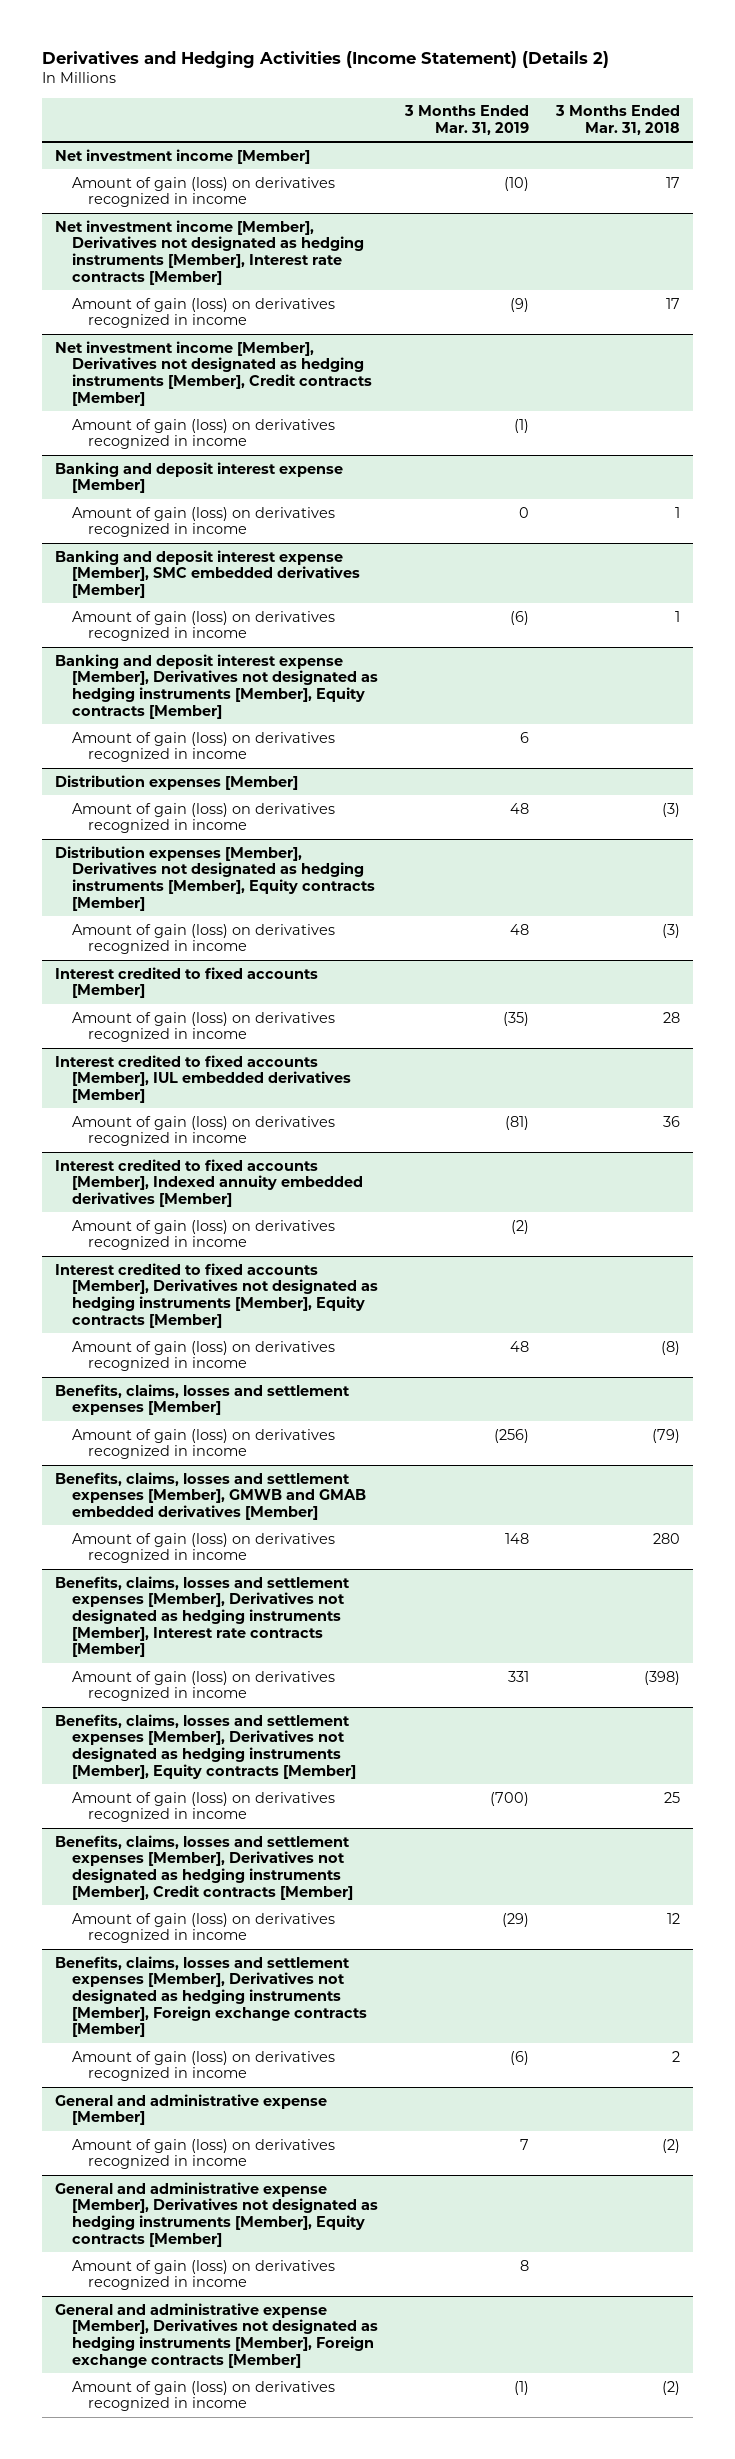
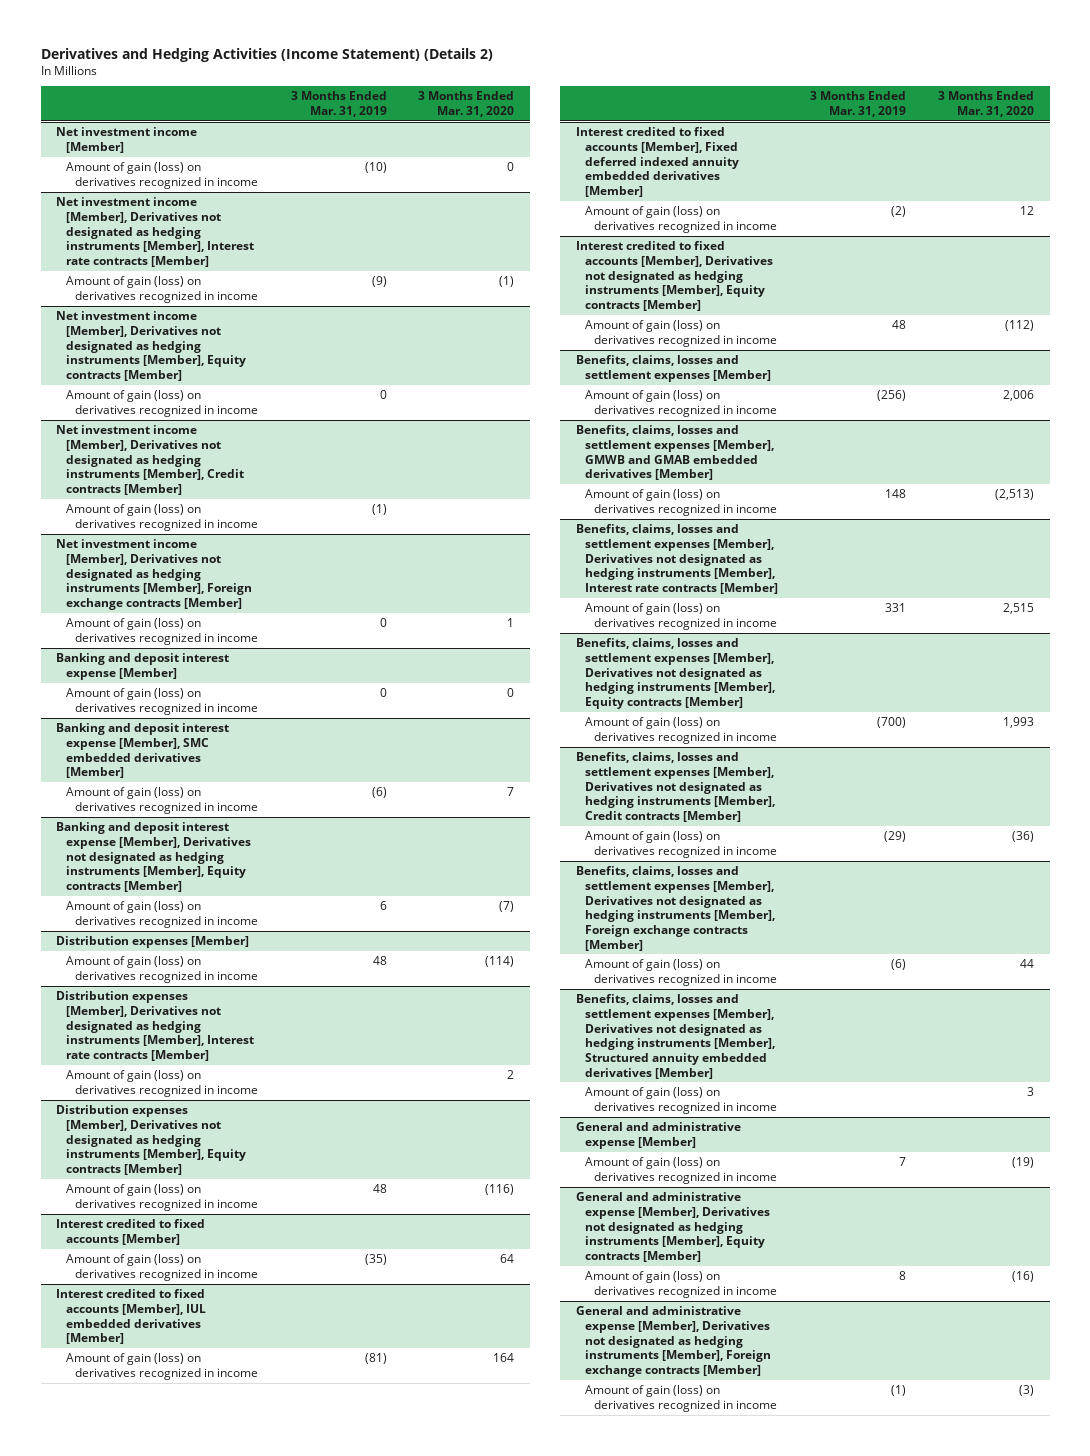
[554,105,680,135] 3 Months Ended Mar. 31, 2018 -> none
none -> [418,91,515,118] 3 Months Ended Mar. 31, 2020
none -> [56,311,246,381] Net investment income [Member], Derivatives not designated as hedging instruments [Member], Equity contracts [Member]
none -> [65,390,259,417] Amount of gain (loss) on derivatives recognized in income
none -> [56,539,252,610] Net investment income [Member], Derivatives not designated as hedging instruments [Member], Foreign exchange contracts [Member]
none -> [65,618,259,645] Amount of gain (loss) on derivatives recognized in income
none -> [56,991,254,1061] Distribution expenses [Member], Derivatives not designated as hedging instruments [Member], Interest rate contracts [Member]
none -> [65,1070,259,1097] Amount of gain (loss) on derivatives recognized in income
[55,1158,363,1207] Interest credited to fixed accounts [Member], Indexed annuity embedded derivatives [Member] -> [575,127,740,197] Interest credited to fixed accounts [Member], Fixed deferred indexed annuity embedded derivatives [Member]
none -> [575,994,776,1079] Benefits, claims, losses and settlement expenses [Member], Derivatives not designated as hedging instruments [Member], Structured annuity embedded derivatives [Member]
none -> [585,1087,778,1114] Amount of gain (loss) on derivatives recognized in income

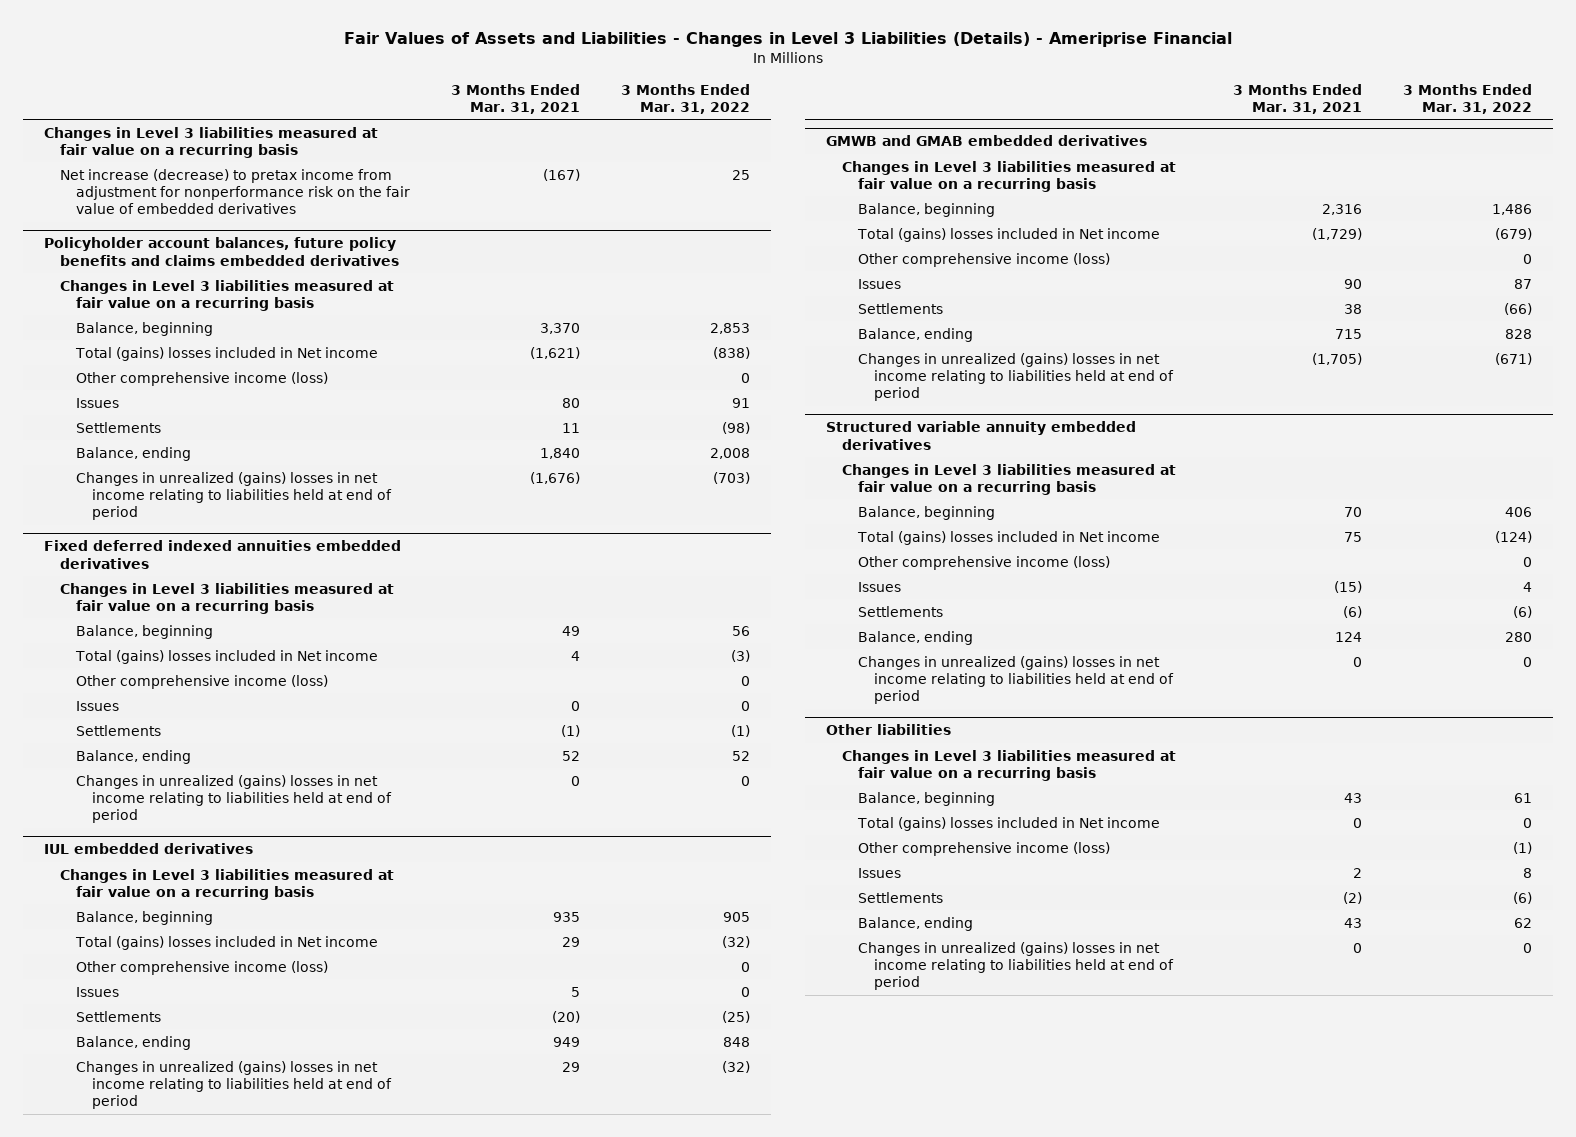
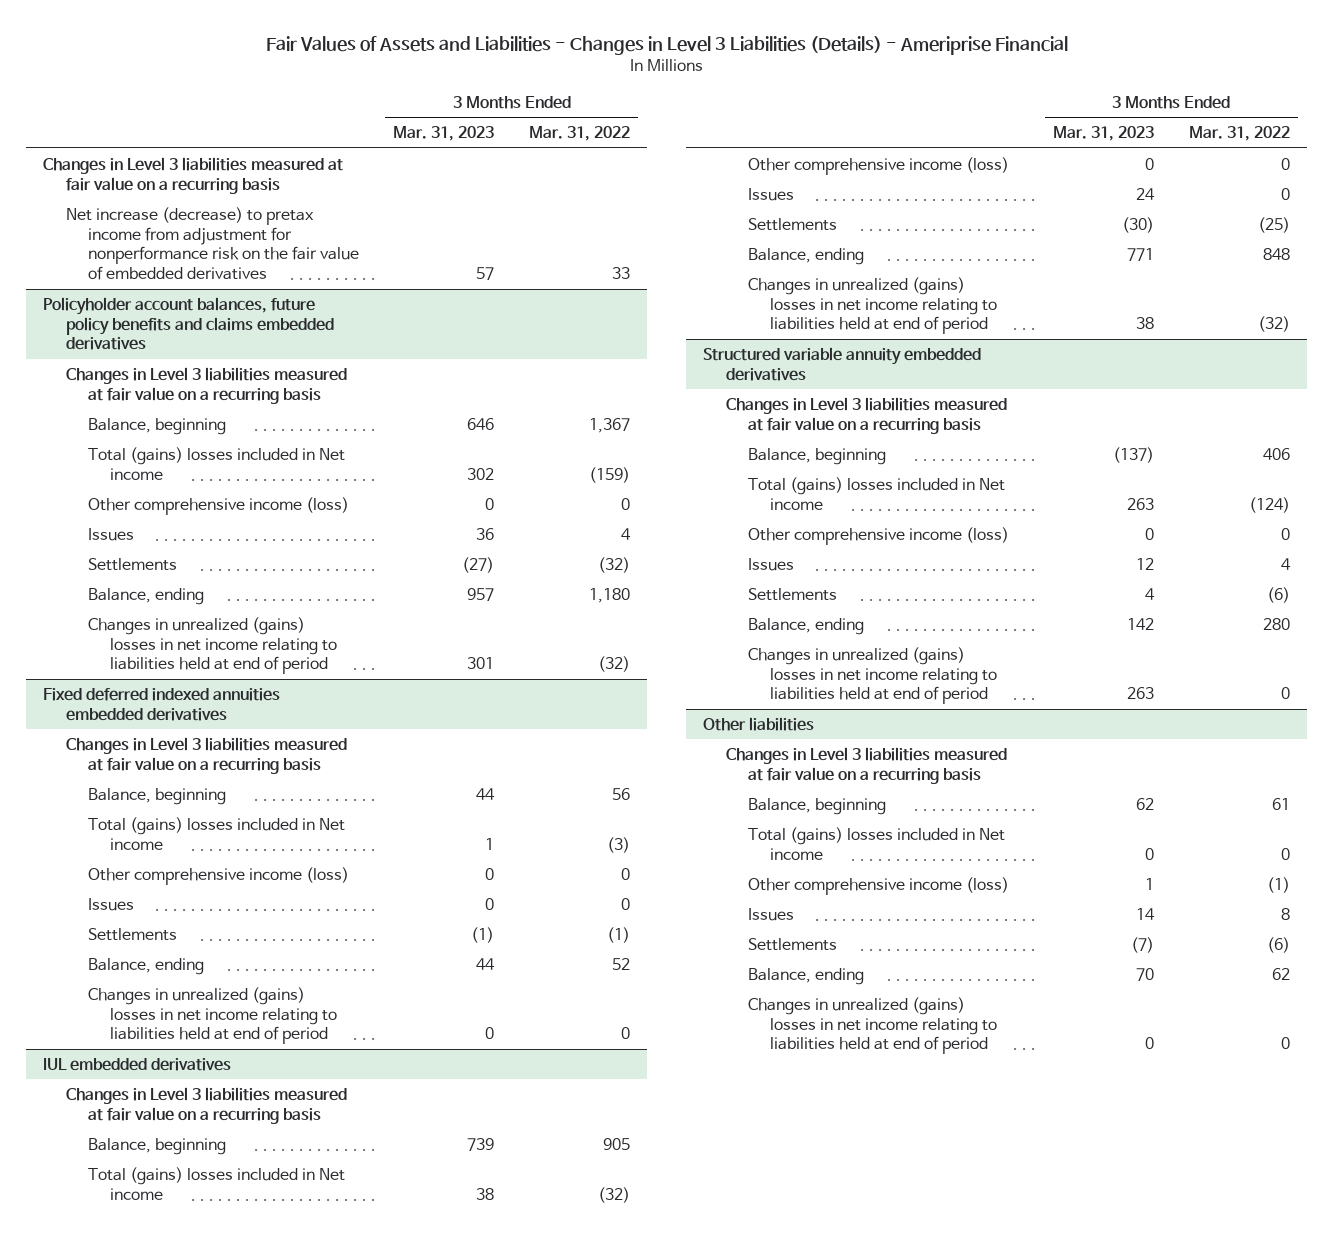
[450,83,580,114] 3 Months Ended Mar. 31, 2021 -> none
none -> [393,126,495,142] Mar. 31, 2023
[732,169,751,180] 25 -> [611,267,630,280] 33
[710,322,751,334] 2,853 -> [588,417,630,433] 1,367
[713,346,751,359] (838) -> [588,466,630,483] (159)
[732,397,751,408] 91 -> [620,527,631,540] 4
[722,421,751,434] (98) -> [597,556,630,573] (32)
[710,447,751,459] 2,008 -> [588,587,630,603] 1,180
[713,471,751,484] (703) -> [597,656,630,673] (32)
[825,135,1147,147] GMWB and GMAB embedded derivatives -> none
[841,160,1176,192] Changes in Level 3 liabilities measured at fair value on a recurring basis -> none
[857,202,995,217] Balance, beginning -> none
[856,227,1160,242] Total (gains) losses included in Net income -> none
[857,252,1110,267] Other comprehensive income (loss) -> none
[857,278,901,289] Issues -> none
[857,302,943,314] Settlements -> none
[857,327,973,342] Balance, ending -> none
[857,352,1174,402] Changes in unrealized (gains) losses in net income relating to liabilities held at end of period -> none

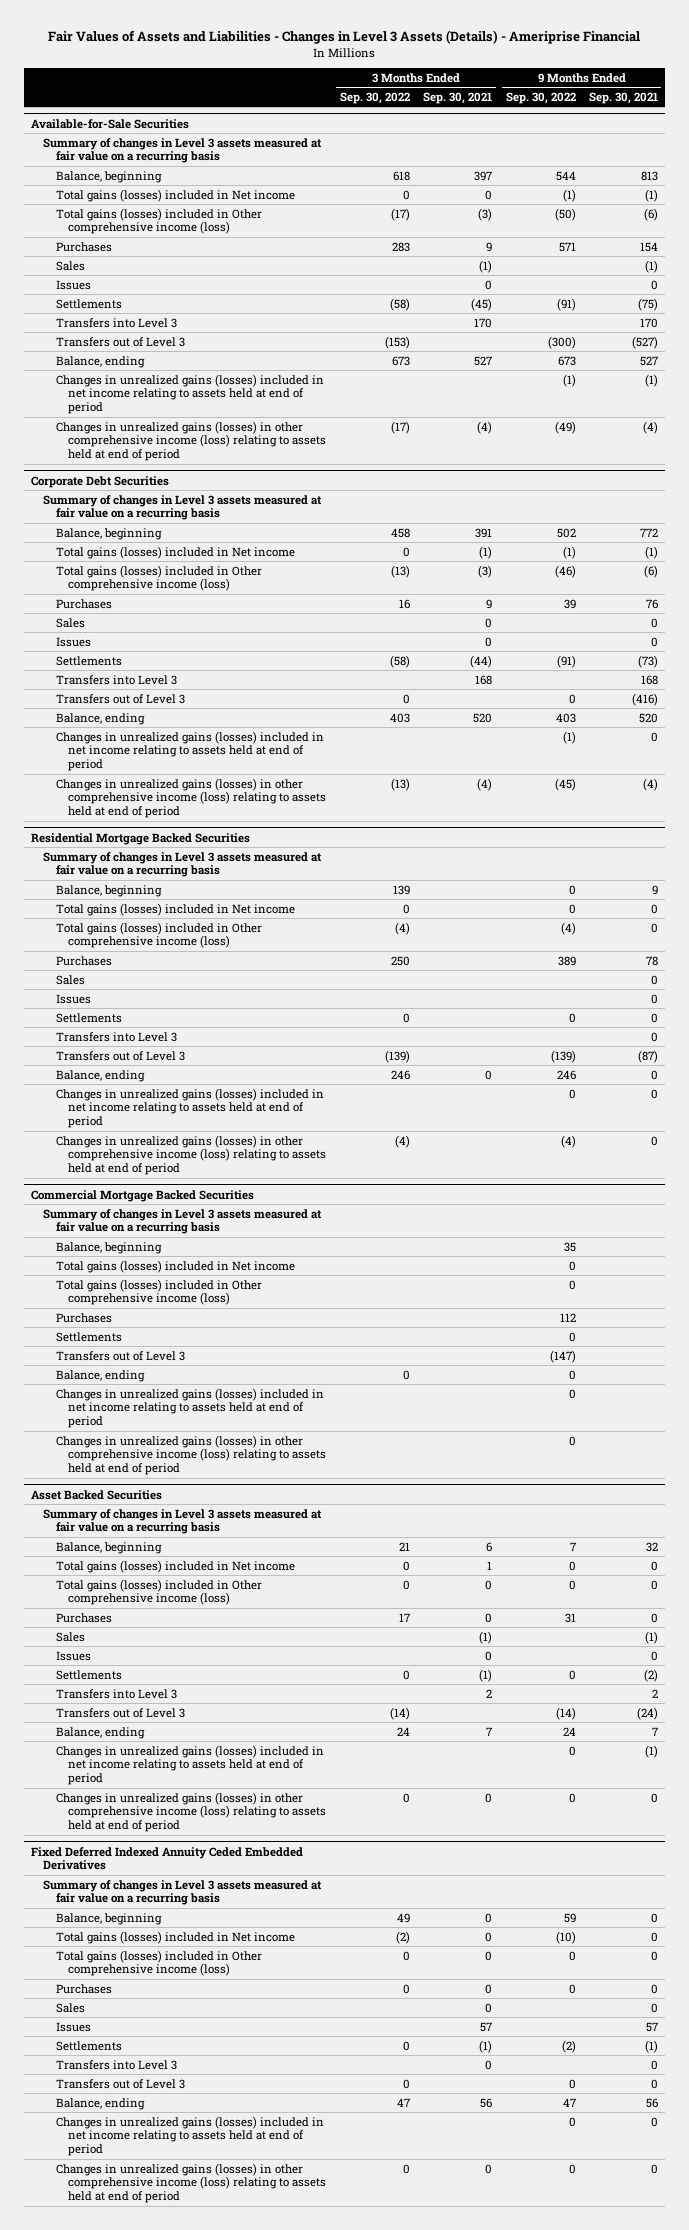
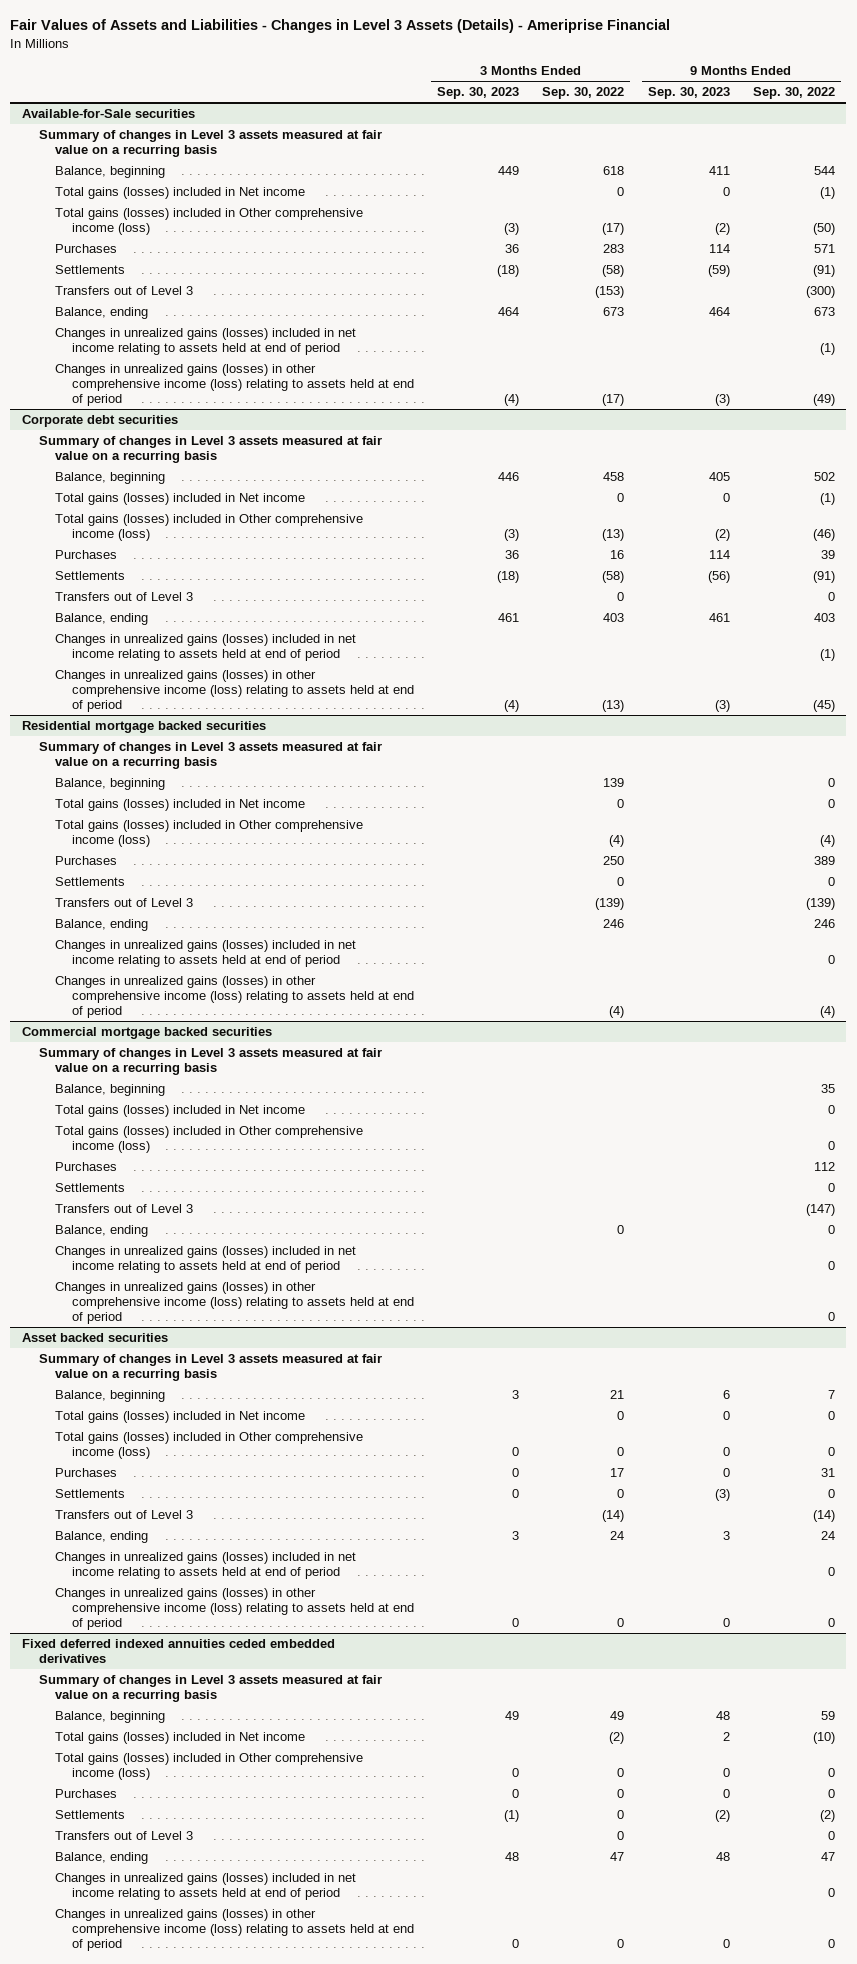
[423,91,493,104] Sep. 30, 2021 -> none
[589,91,659,104] Sep. 30, 2021 -> none
none -> [436,86,519,99] Sep. 30, 2023
none -> [647,86,730,99] Sep. 30, 2023
[30,118,189,129] Available-for-Sale Securities -> [22,108,196,118] Available-for-Sale securities
[55,260,85,271] Sales -> none
[55,279,91,290] Issues -> none
[55,317,177,328] Transfers into Level 3 -> none
[30,475,169,488] Corporate Debt Securities -> [22,414,179,427] Corporate debt securities
[55,617,85,628] Sales -> none
[55,636,91,647] Issues -> none
[55,674,177,685] Transfers into Level 3 -> none
[30,832,250,845] Residential Mortgage Backed Securities -> [22,720,267,733] Residential mortgage backed securities
[55,974,85,985] Sales -> none
[55,993,91,1004] Issues -> none
[55,1031,177,1042] Transfers into Level 3 -> none
[30,1189,254,1202] Commercial Mortgage Backed Securities -> [22,1026,273,1039] Commercial mortgage backed securities
[30,1489,162,1500] Asset Backed Securities -> [22,1332,169,1342] Asset backed securities
[55,1631,85,1642] Sales -> none
[55,1650,91,1661] Issues -> none
[55,1688,177,1699] Transfers into Level 3 -> none
[30,1846,303,1871] Fixed Deferred Indexed Annuity Ceded Embedded Derivatives -> [22,1638,336,1663] Fixed deferred indexed annuities ceded embedded derivatives
[55,2002,85,2013] Sales -> none
[55,2021,91,2032] Issues -> none
[55,2059,177,2070] Transfers into Level 3 -> none

